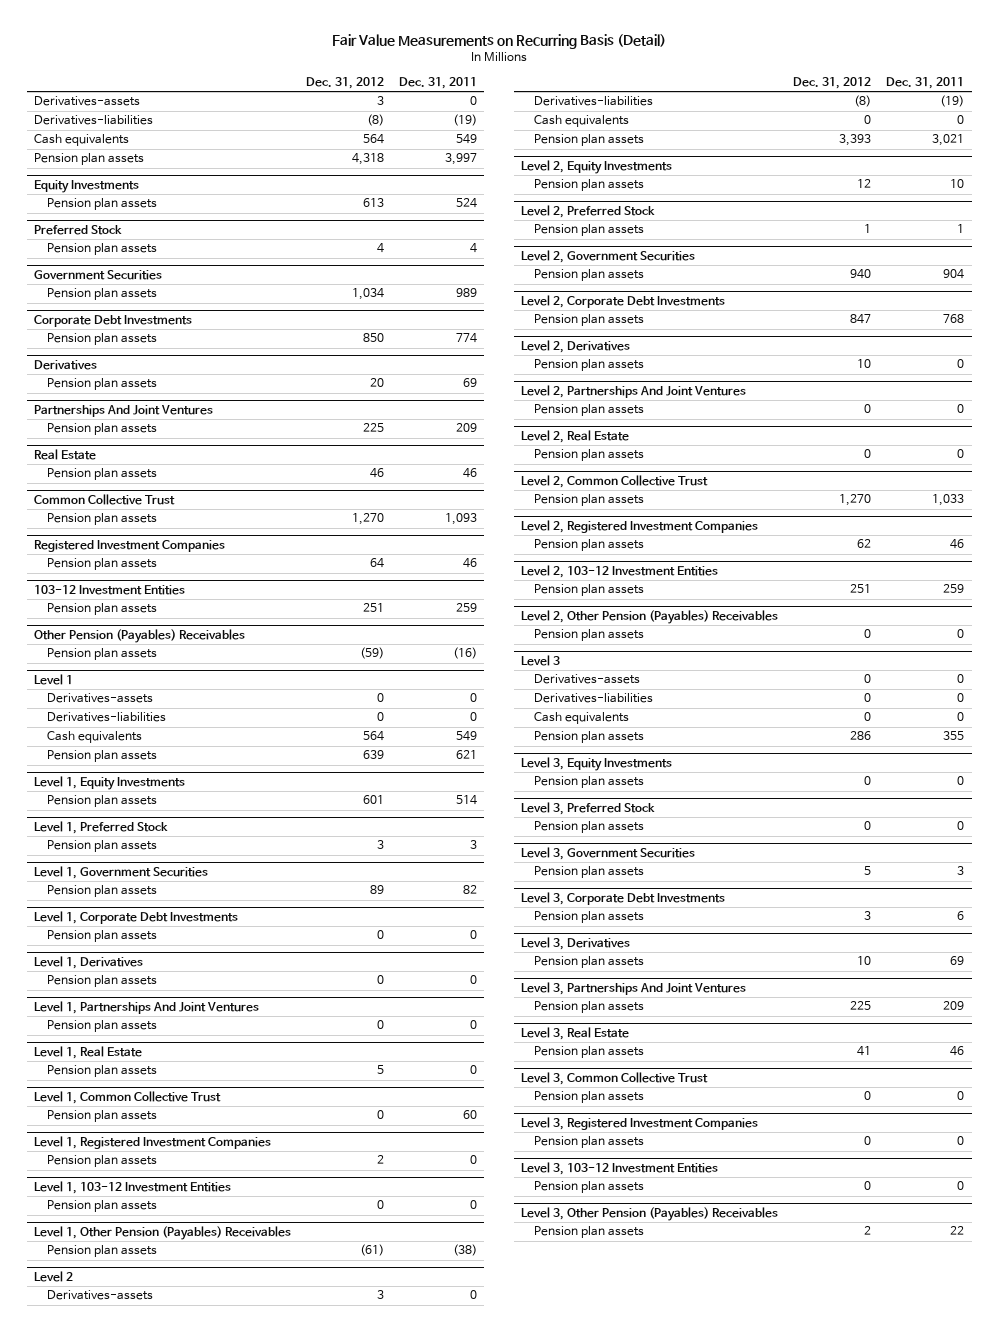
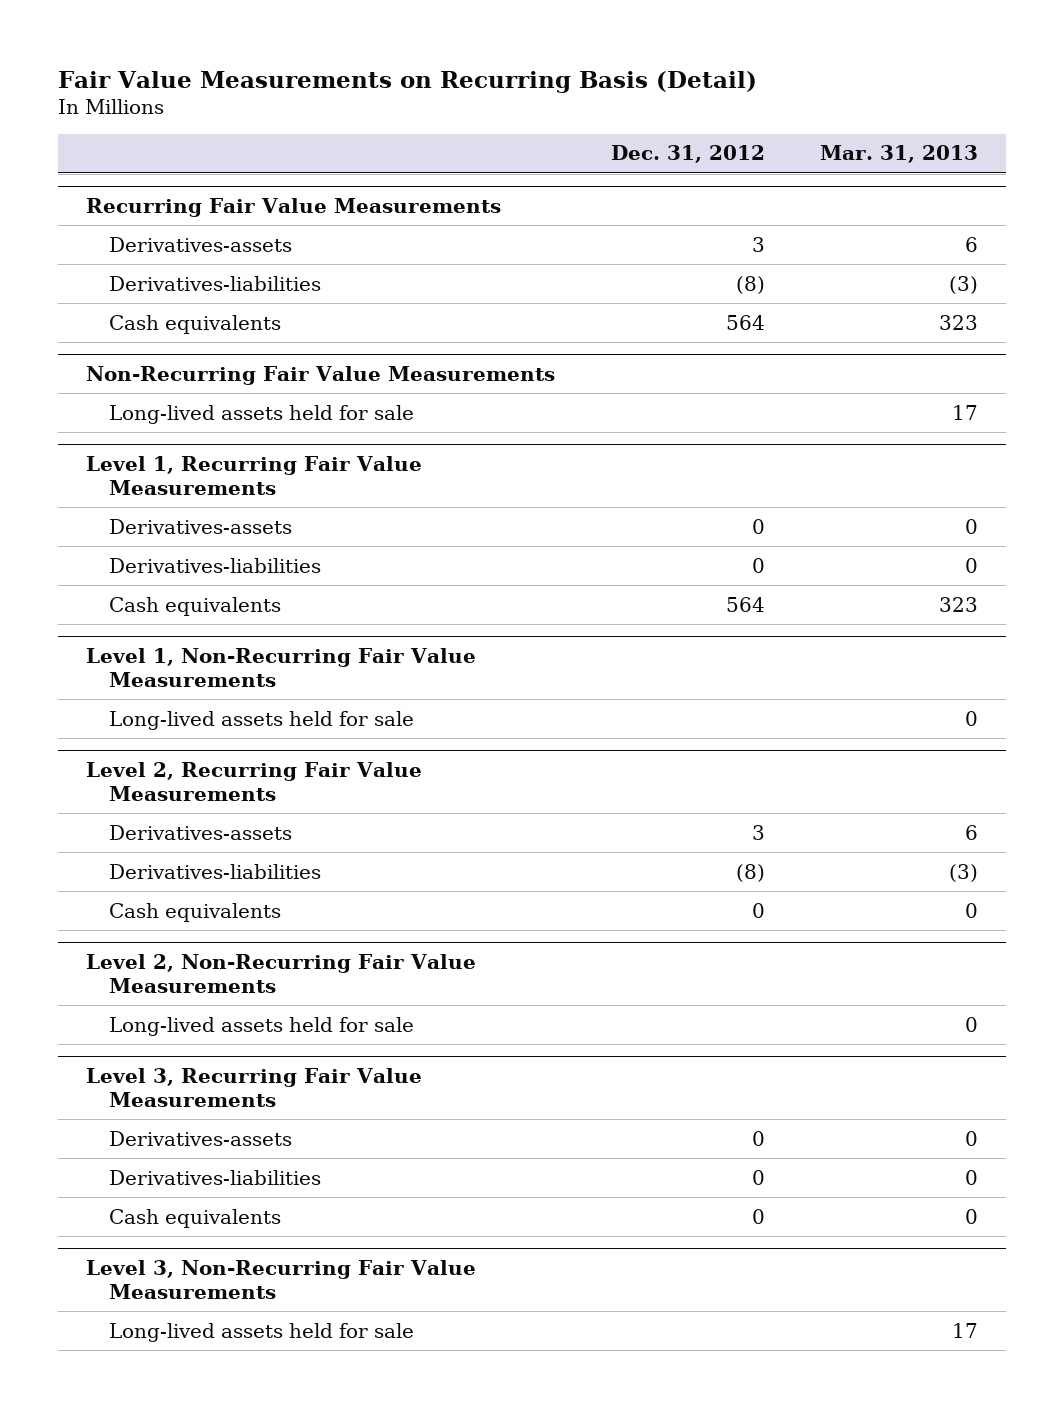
[398,77,477,90] Dec. 31, 2011 -> none
none -> [820,145,979,164] Mar. 31, 2013
none -> [86,197,502,217] Recurring Fair Value Measurements
[34,153,145,166] Pension plan assets -> none
[34,179,140,193] Equity Investments -> none
[46,198,157,211] Pension plan assets -> none
[34,224,123,235] Preferred Stock -> none
[46,243,157,256] Pension plan assets -> none
[34,269,163,280] Government Securities -> none
[46,288,157,301] Pension plan assets -> none
[34,314,193,327] Corporate Debt Investments -> none
[46,333,157,346] Pension plan assets -> none
[34,359,98,370] Derivatives -> none
[46,378,157,391] Pension plan assets -> none
[34,404,214,417] Partnerships And Joint Ventures -> none
[46,423,157,436] Pension plan assets -> none
[34,448,97,460] Real Estate -> none
[46,468,157,481] Pension plan assets -> none
[34,493,176,505] Common Collective Trust -> none
[46,513,157,526] Pension plan assets -> none
[34,539,226,552] Registered Investment Companies -> none
[46,558,157,571] Pension plan assets -> none
[34,584,186,595] 103-12 Investment Entities -> none
[46,603,157,616] Pension plan assets -> none
[34,628,246,643] Other Pension (Payables) Receivables -> none
[46,648,157,661] Pension plan assets -> none
[34,673,74,685] Level 1 -> none
none -> [86,365,556,385] Non-Recurring Fair Value Measurements
none -> [109,404,415,424] Long-lived assets held for sale
none -> [86,455,423,495] Level 1, Recurring Fair Value Measurements
[46,750,157,763] Pension plan assets -> none
[34,775,186,790] Level 1, Equity Investments -> none
[46,795,157,808] Pension plan assets -> none
[34,820,169,834] Level 1, Preferred Stock -> none
[46,840,157,853] Pension plan assets -> none
[34,865,209,879] Level 1, Government Securities -> none
[46,885,157,898] Pension plan assets -> none
[34,910,239,924] Level 1, Corporate Debt Investments -> none
[46,930,157,943] Pension plan assets -> none
[34,955,144,969] Level 1, Derivatives -> none
[46,975,157,988] Pension plan assets -> none
[34,1000,260,1014] Level 1, Partnerships And Joint Ventures -> none
[46,1020,157,1033] Pension plan assets -> none
[34,1045,143,1059] Level 1, Real Estate -> none
[46,1065,157,1078] Pension plan assets -> none
[34,1090,222,1104] Level 1, Common Collective Trust -> none
[46,1110,157,1123] Pension plan assets -> none
[34,1135,272,1149] Level 1, Registered Investment Companies -> none
[46,1155,157,1168] Pension plan assets -> none
[34,1180,232,1194] Level 1, 103-12 Investment Entities -> none
[46,1200,157,1213] Pension plan assets -> none
[34,1225,292,1240] Level 1, Other Pension (Payables) Receivables -> none
[46,1245,157,1258] Pension plan assets -> none
[34,1270,74,1282] Level 2 -> none
none -> [86,647,477,687] Level 1, Non-Recurring Fair Value Measurements
none -> [109,710,415,730] Long-lived assets held for sale
none -> [86,761,423,801] Level 2, Recurring Fair Value Measurements
[533,134,644,147] Pension plan assets -> none
[521,159,673,174] Level 2, Equity Investments -> none
[533,179,644,192] Pension plan assets -> none
[521,204,656,218] Level 2, Preferred Stock -> none
[533,224,644,237] Pension plan assets -> none
[521,249,696,263] Level 2, Government Securities -> none
[533,269,644,282] Pension plan assets -> none
[521,294,726,308] Level 2, Corporate Debt Investments -> none
[533,314,644,327] Pension plan assets -> none
[521,339,631,353] Level 2, Derivatives -> none
[533,359,644,372] Pension plan assets -> none
[521,384,747,398] Level 2, Partnerships And Joint Ventures -> none
[533,404,644,417] Pension plan assets -> none
[521,429,630,443] Level 2, Real Estate -> none
[533,449,644,462] Pension plan assets -> none
[521,474,709,488] Level 2, Common Collective Trust -> none
[533,494,644,507] Pension plan assets -> none
[521,519,759,533] Level 2, Registered Investment Companies -> none
[533,539,644,552] Pension plan assets -> none
[521,564,719,578] Level 2, 103-12 Investment Entities -> none
[533,584,644,597] Pension plan assets -> none
[521,609,779,624] Level 2, Other Pension (Payables) Receivables -> none
[533,629,644,642] Pension plan assets -> none
[521,654,561,666] Level 3 -> none
none -> [86,953,477,993] Level 2, Non-Recurring Fair Value Measurements
none -> [109,1016,415,1036] Long-lived assets held for sale
none -> [86,1067,423,1107] Level 3, Recurring Fair Value Measurements
[533,731,644,744] Pension plan assets -> none
[521,756,673,771] Level 3, Equity Investments -> none
[533,776,644,789] Pension plan assets -> none
[521,801,656,815] Level 3, Preferred Stock -> none
[533,821,644,834] Pension plan assets -> none
[521,846,696,860] Level 3, Government Securities -> none
[533,866,644,879] Pension plan assets -> none
[521,891,726,905] Level 3, Corporate Debt Investments -> none
[533,911,644,924] Pension plan assets -> none
[521,936,631,950] Level 3, Derivatives -> none
[533,956,644,969] Pension plan assets -> none
[521,981,747,995] Level 3, Partnerships And Joint Ventures -> none
[533,1001,644,1014] Pension plan assets -> none
[521,1026,630,1040] Level 3, Real Estate -> none
[533,1046,644,1059] Pension plan assets -> none
[521,1071,709,1085] Level 3, Common Collective Trust -> none
[533,1091,644,1104] Pension plan assets -> none
[521,1116,759,1130] Level 3, Registered Investment Companies -> none
[533,1136,644,1149] Pension plan assets -> none
[521,1161,719,1175] Level 3, 103-12 Investment Entities -> none
[533,1181,644,1194] Pension plan assets -> none
[521,1206,779,1221] Level 3, Other Pension (Payables) Receivables -> none
[533,1226,644,1239] Pension plan assets -> none
none -> [86,1259,477,1299] Level 3, Non-Recurring Fair Value Measurements
none -> [109,1322,415,1342] Long-lived assets held for sale

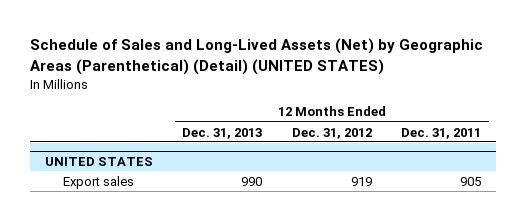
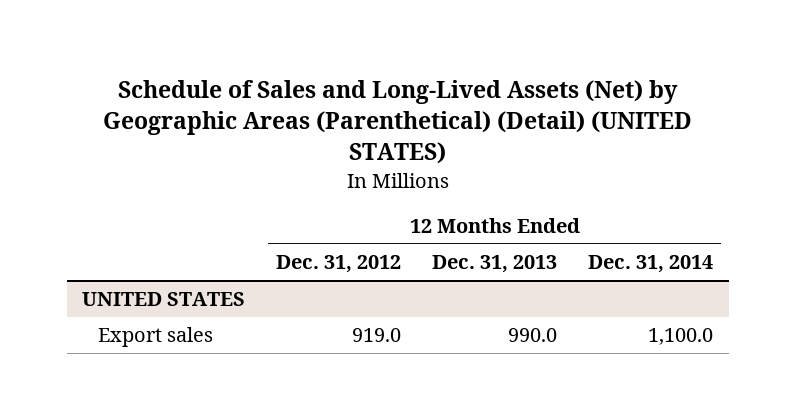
[401,127,482,139] Dec. 31, 2011 -> none
none -> [588,255,714,274] Dec. 31, 2014
[241,176,263,186] 990 -> [508,328,558,343] 990.0
[350,176,372,186] 919 -> [352,328,402,343] 919.0

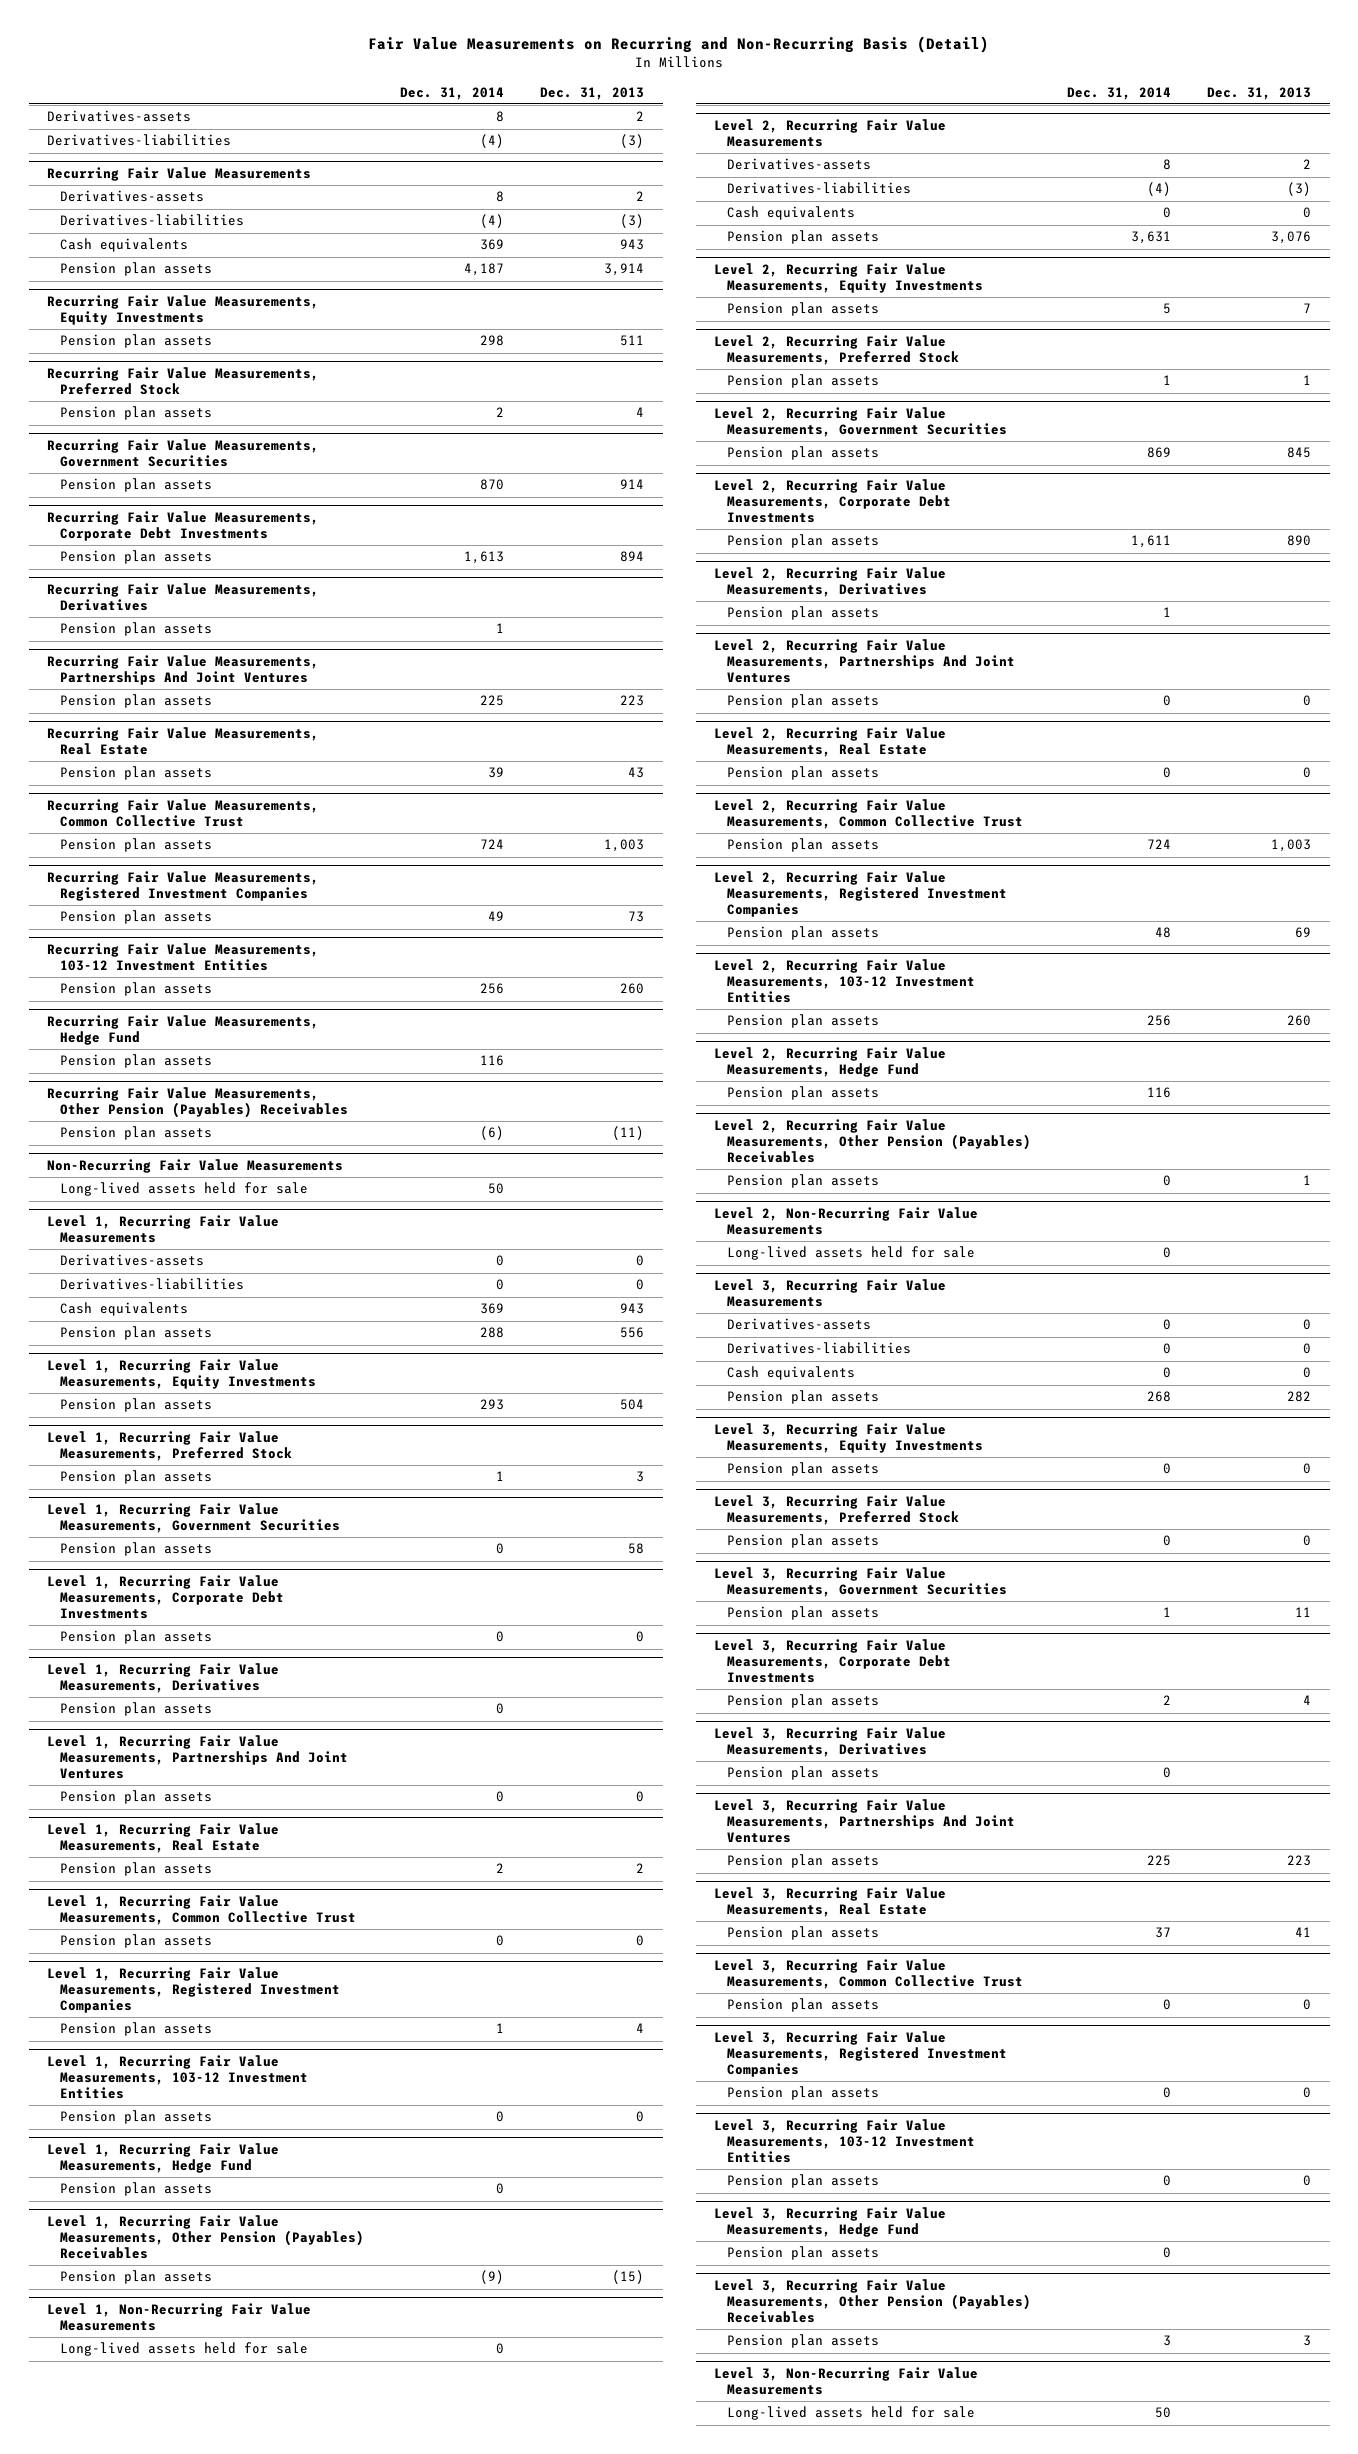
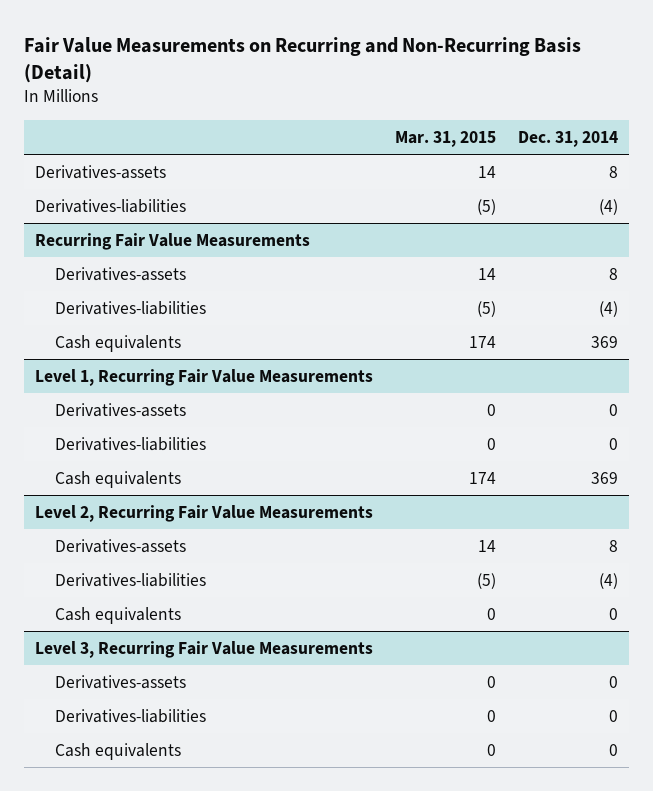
[540,86,645,100] Dec. 31, 2013 -> none
none -> [395,130,497,147] Mar. 31, 2015
[60,262,213,277] Pension plan assets -> none
[46,294,319,325] Recurring Fair Value Measurements, Equity Investments -> none
[60,334,213,349] Pension plan assets -> none
[46,366,319,395] Recurring Fair Value Measurements, Preferred Stock -> none
[60,406,213,421] Pension plan assets -> none
[46,438,319,467] Recurring Fair Value Measurements, Government Securities -> none
[60,478,213,493] Pension plan assets -> none
[46,510,319,541] Recurring Fair Value Measurements, Corporate Debt Investments -> none
[60,550,213,565] Pension plan assets -> none
[46,582,319,611] Recurring Fair Value Measurements, Derivatives -> none
[60,622,213,637] Pension plan assets -> none
[46,654,319,685] Recurring Fair Value Measurements, Partnerships And Joint Ventures -> none
[60,694,213,709] Pension plan assets -> none
[46,726,319,755] Recurring Fair Value Measurements, Real Estate -> none
[60,766,213,781] Pension plan assets -> none
[46,798,319,827] Recurring Fair Value Measurements, Common Collective Trust -> none
[60,838,213,853] Pension plan assets -> none
[46,870,319,901] Recurring Fair Value Measurements, Registered Investment Companies -> none
[60,910,213,925] Pension plan assets -> none
[46,942,319,971] Recurring Fair Value Measurements, 103-12 Investment Entities -> none
[60,982,213,997] Pension plan assets -> none
[46,1014,319,1045] Recurring Fair Value Measurements, Hedge Fund -> none
[60,1054,213,1069] Pension plan assets -> none
[46,1086,349,1118] Recurring Fair Value Measurements, Other Pension (Payables) Receivables -> none
[60,1126,213,1141] Pension plan assets -> none
[46,1158,343,1173] Non-Recurring Fair Value Measurements -> none
[60,1182,309,1197] Long-lived assets held for sale -> none
[60,1326,213,1341] Pension plan assets -> none
[46,1358,317,1389] Level 1, Recurring Fair Value Measurements, Equity Investments -> none
[60,1398,213,1413] Pension plan assets -> none
[46,1430,293,1461] Level 1, Recurring Fair Value Measurements, Preferred Stock -> none
[60,1470,213,1485] Pension plan assets -> none
[46,1502,341,1533] Level 1, Recurring Fair Value Measurements, Government Securities -> none
[60,1542,213,1557] Pension plan assets -> none
[46,1574,285,1620] Level 1, Recurring Fair Value Measurements, Corporate Debt Investments -> none
[60,1630,213,1645] Pension plan assets -> none
[46,1662,279,1693] Level 1, Recurring Fair Value Measurements, Derivatives -> none
[60,1702,213,1717] Pension plan assets -> none
[46,1734,349,1780] Level 1, Recurring Fair Value Measurements, Partnerships And Joint Ventures -> none
[60,1790,213,1805] Pension plan assets -> none
[46,1822,279,1853] Level 1, Recurring Fair Value Measurements, Real Estate -> none
[60,1862,213,1877] Pension plan assets -> none
[46,1894,357,1925] Level 1, Recurring Fair Value Measurements, Common Collective Trust -> none
[60,1934,213,1949] Pension plan assets -> none
[46,1966,341,2014] Level 1, Recurring Fair Value Measurements, Registered Investment Companies -> none
[60,2022,213,2037] Pension plan assets -> none
[46,2054,309,2100] Level 1, Recurring Fair Value Measurements, 103-12 Investment Entities -> none
[60,2110,213,2125] Pension plan assets -> none
[46,2142,279,2173] Level 1, Recurring Fair Value Measurements, Hedge Fund -> none
[60,2182,213,2197] Pension plan assets -> none
[46,2214,365,2260] Level 1, Recurring Fair Value Measurements, Other Pension (Payables) Receivables -> none
[60,2270,213,2285] Pension plan assets -> none
[46,2302,311,2331] Level 1, Non-Recurring Fair Value Measurements -> none
[60,2342,309,2357] Long-lived assets held for sale -> none
[727,230,880,245] Pension plan assets -> none
[713,262,984,293] Level 2, Recurring Fair Value Measurements, Equity Investments -> none
[727,302,880,317] Pension plan assets -> none
[713,334,960,365] Level 2, Recurring Fair Value Measurements, Preferred Stock -> none
[727,374,880,389] Pension plan assets -> none
[713,406,1008,437] Level 2, Recurring Fair Value Measurements, Government Securities -> none
[727,446,880,461] Pension plan assets -> none
[713,478,952,524] Level 2, Recurring Fair Value Measurements, Corporate Debt Investments -> none
[727,534,880,549] Pension plan assets -> none
[713,566,946,597] Level 2, Recurring Fair Value Measurements, Derivatives -> none
[727,606,880,621] Pension plan assets -> none
[713,638,1016,684] Level 2, Recurring Fair Value Measurements, Partnerships And Joint Ventures -> none
[727,694,880,709] Pension plan assets -> none
[713,726,946,757] Level 2, Recurring Fair Value Measurements, Real Estate -> none
[727,766,880,781] Pension plan assets -> none
[713,798,1024,829] Level 2, Recurring Fair Value Measurements, Common Collective Trust -> none
[727,838,880,853] Pension plan assets -> none
[713,870,1008,918] Level 2, Recurring Fair Value Measurements, Registered Investment Companies -> none
[727,926,880,941] Pension plan assets -> none
[713,958,976,1004] Level 2, Recurring Fair Value Measurements, 103-12 Investment Entities -> none
[727,1014,880,1029] Pension plan assets -> none
[713,1046,946,1077] Level 2, Recurring Fair Value Measurements, Hedge Fund -> none
[727,1086,880,1101] Pension plan assets -> none
[713,1118,1032,1164] Level 2, Recurring Fair Value Measurements, Other Pension (Payables) Receivables -> none
[727,1174,880,1189] Pension plan assets -> none
[713,1206,978,1235] Level 2, Non-Recurring Fair Value Measurements -> none
[727,1246,976,1261] Long-lived assets held for sale -> none
[727,1390,880,1405] Pension plan assets -> none
[713,1422,984,1453] Level 3, Recurring Fair Value Measurements, Equity Investments -> none
[727,1462,880,1477] Pension plan assets -> none
[713,1494,960,1525] Level 3, Recurring Fair Value Measurements, Preferred Stock -> none
[727,1534,880,1549] Pension plan assets -> none
[713,1566,1008,1597] Level 3, Recurring Fair Value Measurements, Government Securities -> none
[727,1606,880,1621] Pension plan assets -> none
[713,1638,952,1684] Level 3, Recurring Fair Value Measurements, Corporate Debt Investments -> none
[727,1694,880,1709] Pension plan assets -> none
[713,1726,946,1757] Level 3, Recurring Fair Value Measurements, Derivatives -> none
[727,1766,880,1781] Pension plan assets -> none
[713,1798,1016,1844] Level 3, Recurring Fair Value Measurements, Partnerships And Joint Ventures -> none
[727,1854,880,1869] Pension plan assets -> none
[713,1886,946,1917] Level 3, Recurring Fair Value Measurements, Real Estate -> none
[727,1926,880,1941] Pension plan assets -> none
[713,1958,1024,1989] Level 3, Recurring Fair Value Measurements, Common Collective Trust -> none
[727,1998,880,2013] Pension plan assets -> none
[713,2030,1008,2078] Level 3, Recurring Fair Value Measurements, Registered Investment Companies -> none
[727,2086,880,2101] Pension plan assets -> none
[713,2118,976,2164] Level 3, Recurring Fair Value Measurements, 103-12 Investment Entities -> none
[727,2174,880,2189] Pension plan assets -> none
[713,2206,946,2237] Level 3, Recurring Fair Value Measurements, Hedge Fund -> none
[727,2246,880,2261] Pension plan assets -> none
[713,2278,1032,2324] Level 3, Recurring Fair Value Measurements, Other Pension (Payables) Receivables -> none
[727,2334,880,2349] Pension plan assets -> none
[713,2366,978,2395] Level 3, Non-Recurring Fair Value Measurements -> none
[727,2406,976,2421] Long-lived assets held for sale -> none

